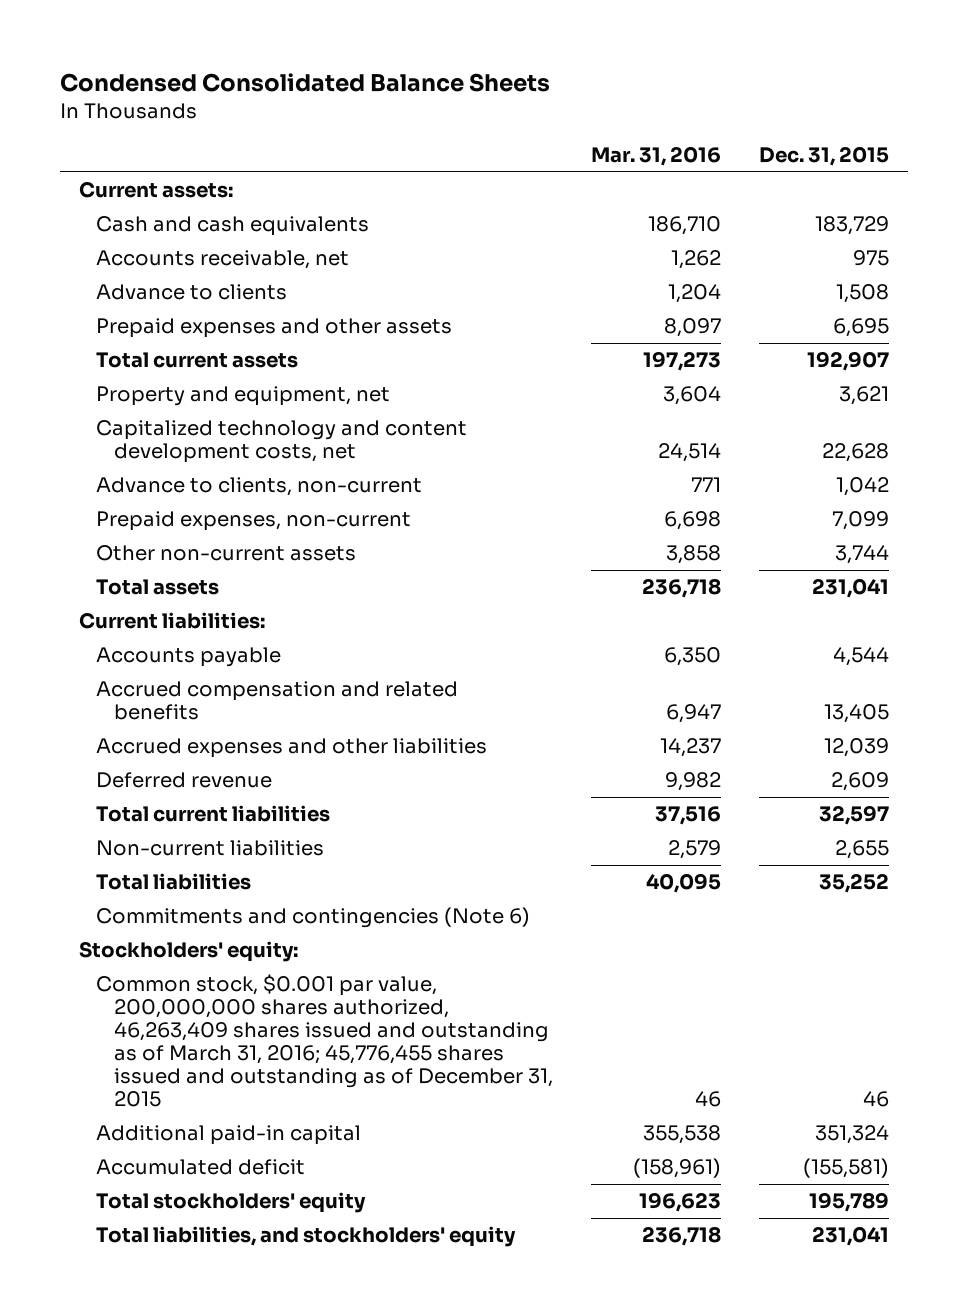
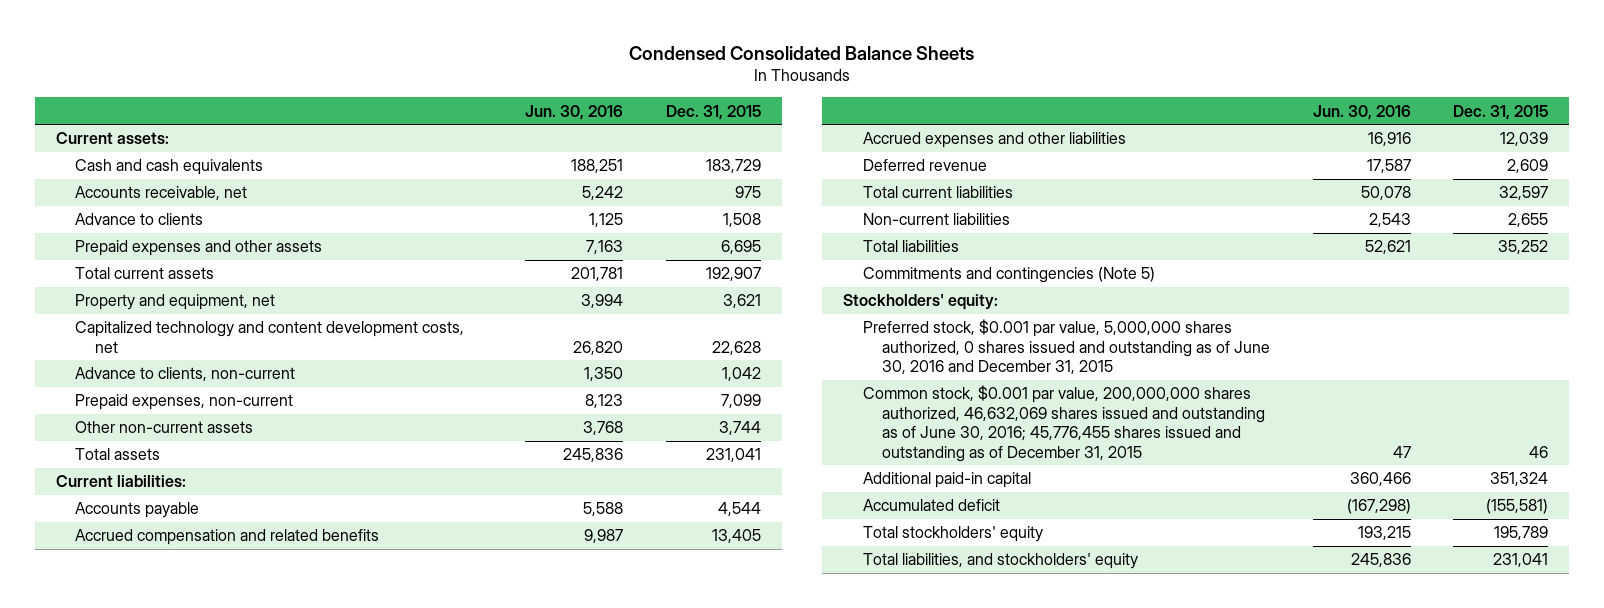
[590,145,721,166] Mar. 31, 2016 -> none
none -> [525,104,624,120] Jun. 30, 2016
[96,907,531,929] Commitments and contingencies (Note 6) -> [862,267,1155,284] Commitments and contingencies (Note 5)
none -> [862,319,1271,375] Preferred stock, $0.001 par value, 5,000,000 shares authorized, 0 shares issued and outstanding as of June 30, 2016 and December 31, 2015
[96,974,554,1108] Common stock, $0.001 par value, 200,000,000 shares authorized, 46,263,409 shares issued and outstanding as of March 31, 2016; 45,776,455 shares issued and outstanding as of December 31, 2015 -> [862,385,1266,462] Common stock, $0.001 par value, 200,000,000 shares authorized, 46,632,069 shares issued and outstanding as of June 30, 2016; 45,776,455 shares issued and outstanding as of December 31, 2015

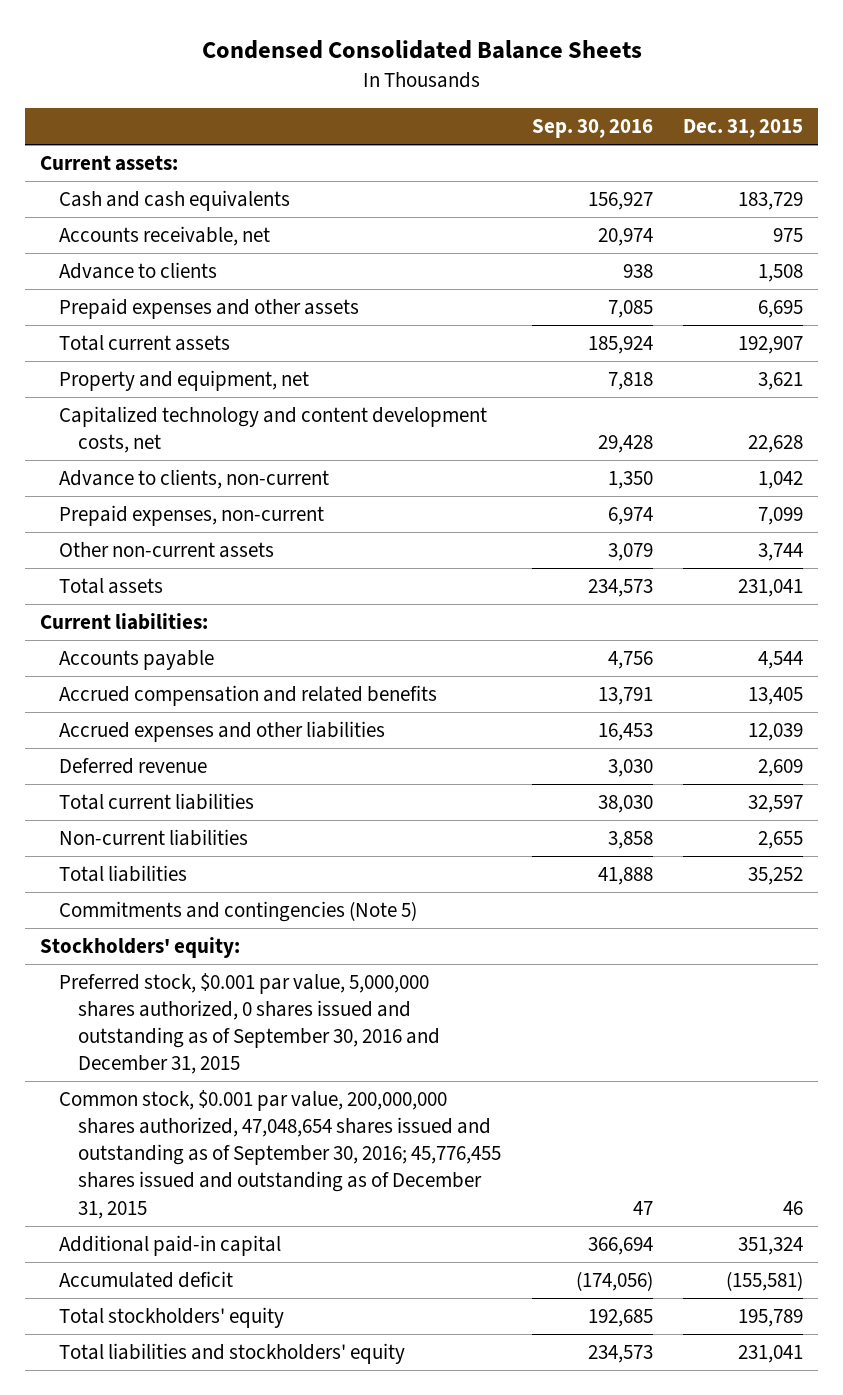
[525,104,624,120] Jun. 30, 2016 -> none
none -> [531,119,653,139] Sep. 30, 2016
[862,319,1271,375] Preferred stock, $0.001 par value, 5,000,000 shares authorized, 0 shares issued and outstanding as of June 30, 2016 and December 31, 2015 -> [59,973,441,1075] Preferred stock, $0.001 par value, 5,000,000 shares authorized, 0 shares issued and outstanding as of September 30, 2016 and December 31, 2015
[862,385,1266,462] Common stock, $0.001 par value, 200,000,000 shares authorized, 46,632,069 shares issued and outstanding as of June 30, 2016; 45,776,455 shares issued and outstanding as of December 31, 2015 -> [59,1090,502,1219] Common stock, $0.001 par value, 200,000,000 shares authorized, 47,048,654 shares issued and outstanding as of September 30, 2016; 45,776,455 shares issued and outstanding as of December 31, 2015
[862,553,1138,570] Total liabilities, and stockholders' equity -> [59,1343,406,1365] Total liabilities and stockholders' equity

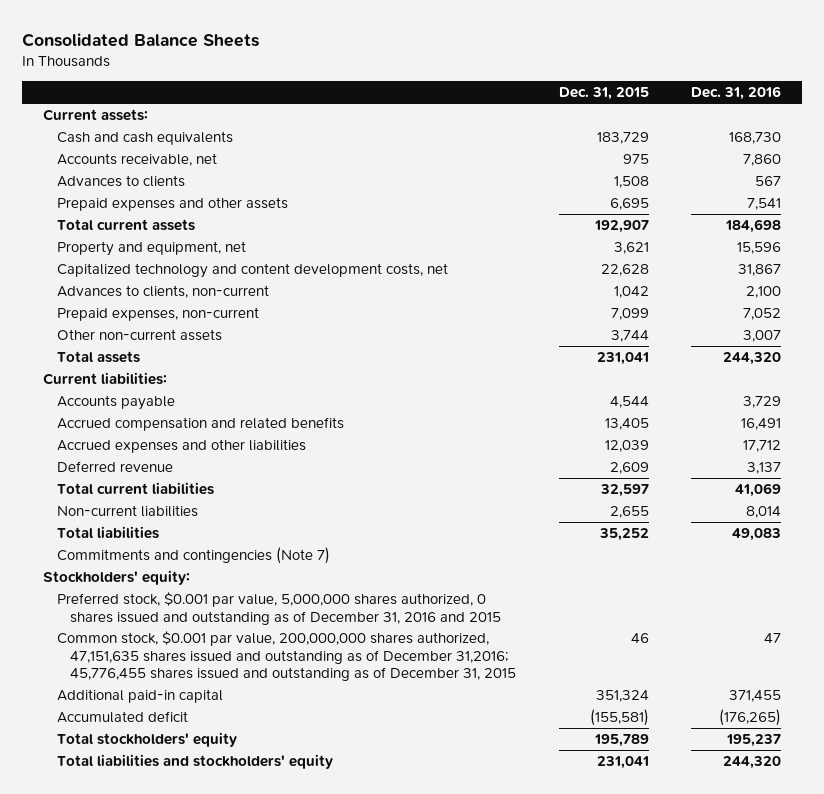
[201,40,642,60] Condensed Consolidated Balance Sheets -> [22,32,260,47] Consolidated Balance Sheets
[531,119,653,139] Sep. 30, 2016 -> none
none -> [691,86,782,101] Dec. 31, 2016
[59,262,218,280] Advance to clients -> [56,175,185,188] Advances to clients
[59,469,330,490] Advance to clients, non-current -> [56,285,269,299] Advances to clients, non-current
[59,901,418,923] Commitments and contingencies (Note 5) -> [56,547,330,565] Commitments and contingencies (Note 7)
[59,973,441,1075] Preferred stock, $0.001 par value, 5,000,000 shares authorized, 0 shares issued and outstanding as of September 30, 2016 and December 31, 2015 -> [56,592,502,625] Preferred stock, $0.001 par value, 5,000,000 shares authorized, 0 shares issued and outstanding as of December 31, 2016 and 2015
[59,1090,502,1219] Common stock, $0.001 par value, 200,000,000 shares authorized, 47,048,654 shares issued and outstanding as of September 30, 2016; 45,776,455 shares issued and outstanding as of December 31, 2015 -> [56,631,517,682] Common stock, $0.001 par value, 200,000,000 shares authorized, 47,151,635 shares issued and outstanding as of December 31,2016; 45,776,455 shares issued and outstanding as of December 31, 2015

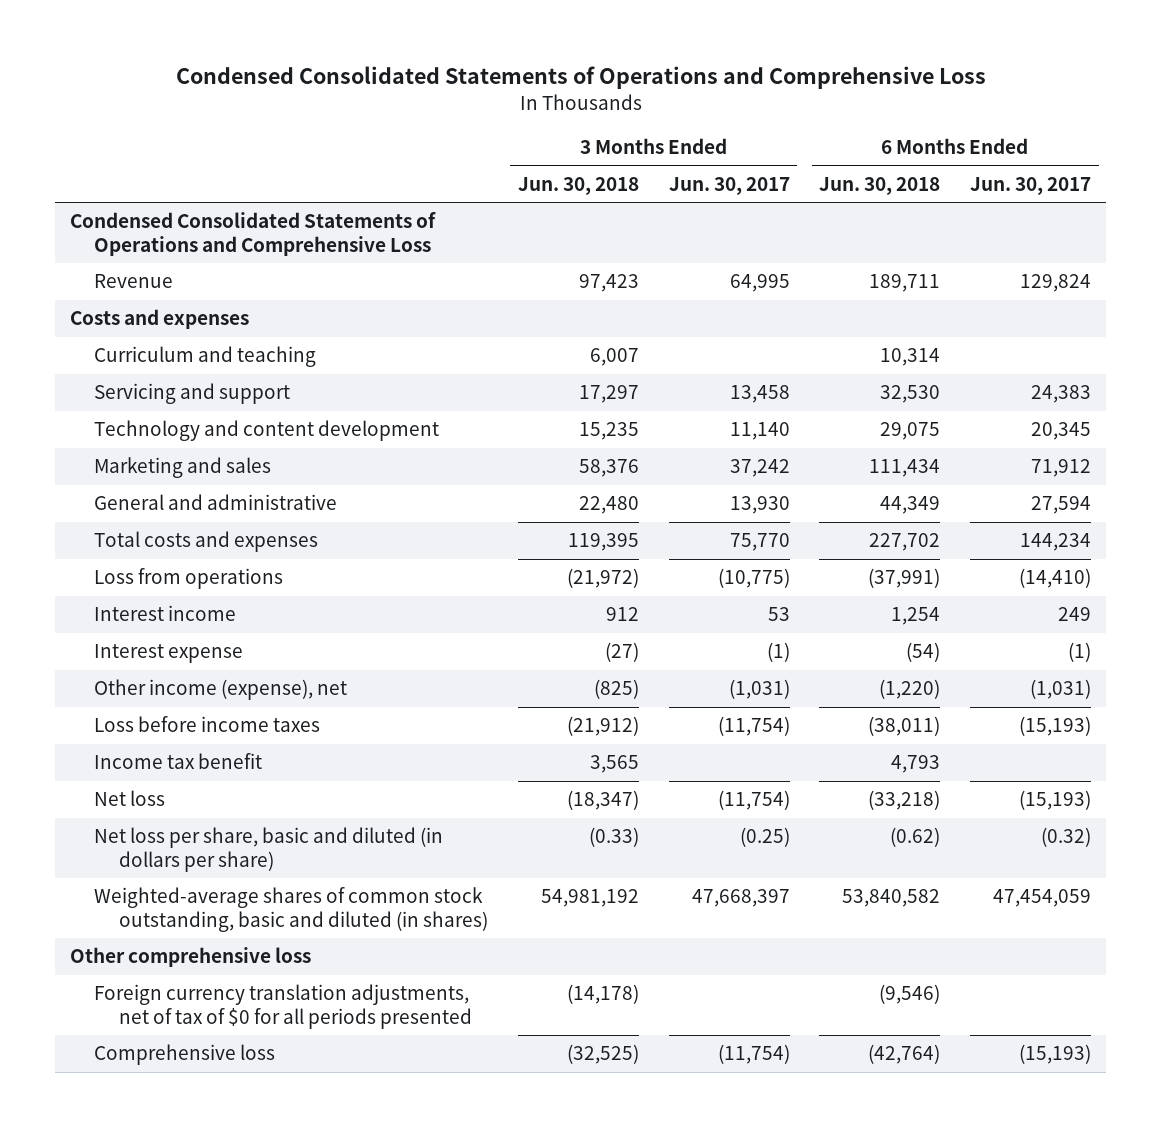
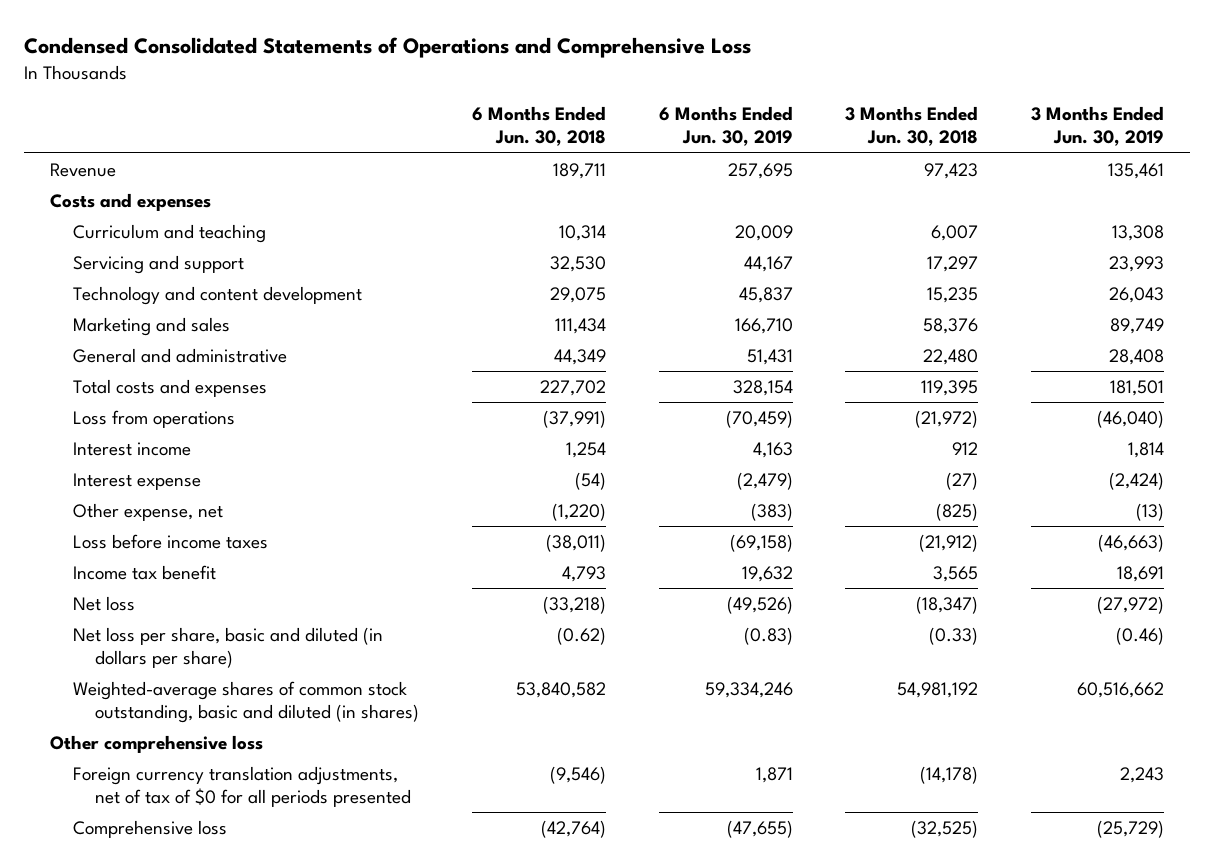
[668,176,790,195] Jun. 30, 2017 -> none
[970,176,1092,195] Jun. 30, 2017 -> none
none -> [658,106,793,147] 6 Months Ended Jun. 30, 2019
none -> [1031,106,1165,147] 3 Months Ended Jun. 30, 2019
[69,212,436,256] Condensed Consolidated Statements of Operations and Comprehensive Loss -> none
[94,679,348,701] Other income (expense), net -> [72,502,223,521] Other expense, net

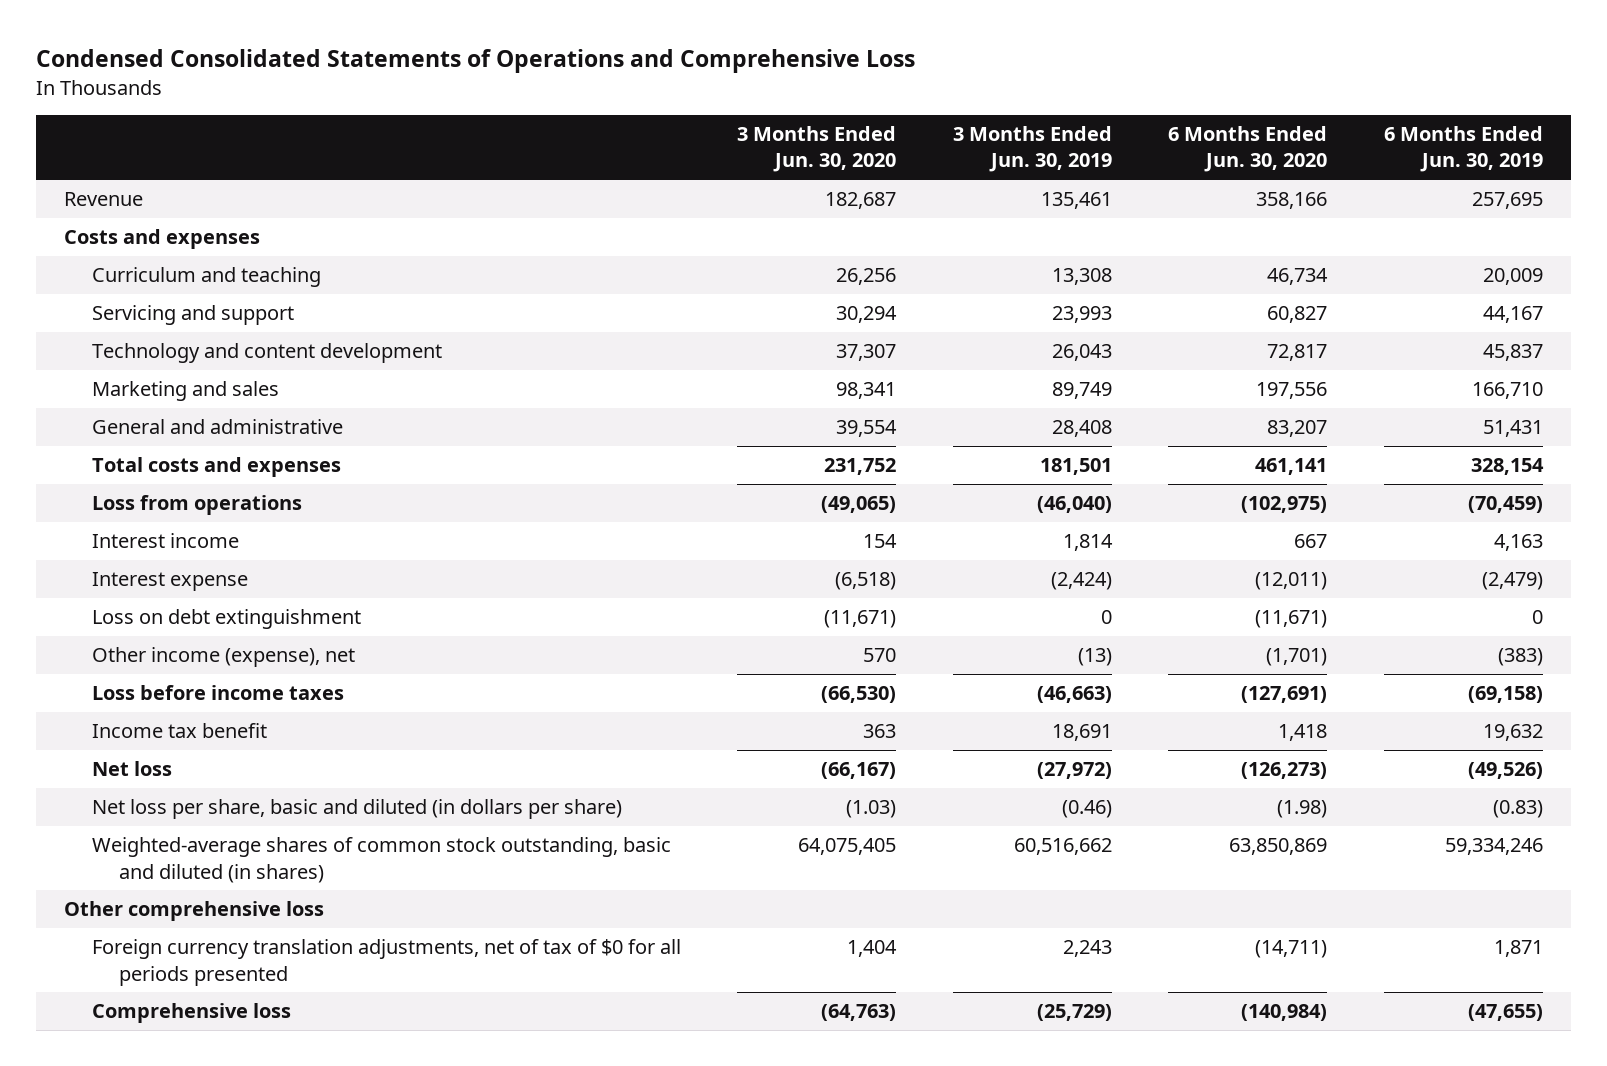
[471,106,606,147] 6 Months Ended Jun. 30, 2018 -> none
[845,106,979,147] 3 Months Ended Jun. 30, 2018 -> none
none -> [737,126,897,173] 3 Months Ended Jun. 30, 2020
none -> [1168,126,1328,173] 6 Months Ended Jun. 30, 2020
none -> [91,609,361,630] Loss on debt extinguishment
[72,502,223,521] Other expense, net -> [91,647,355,668] Other income (expense), net

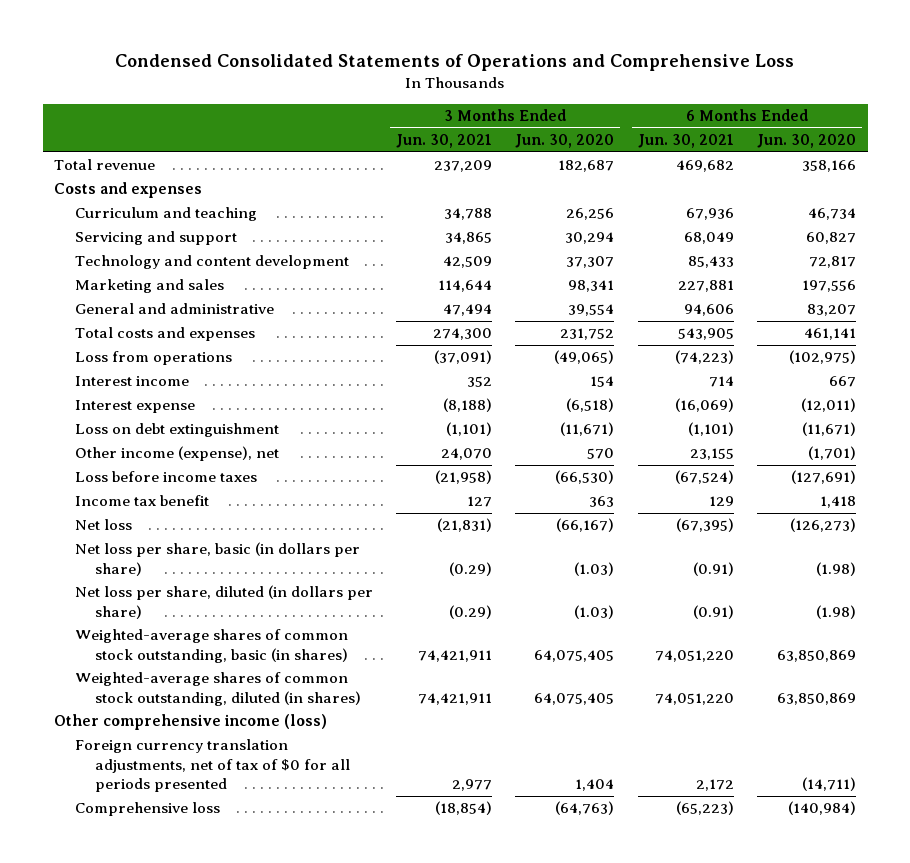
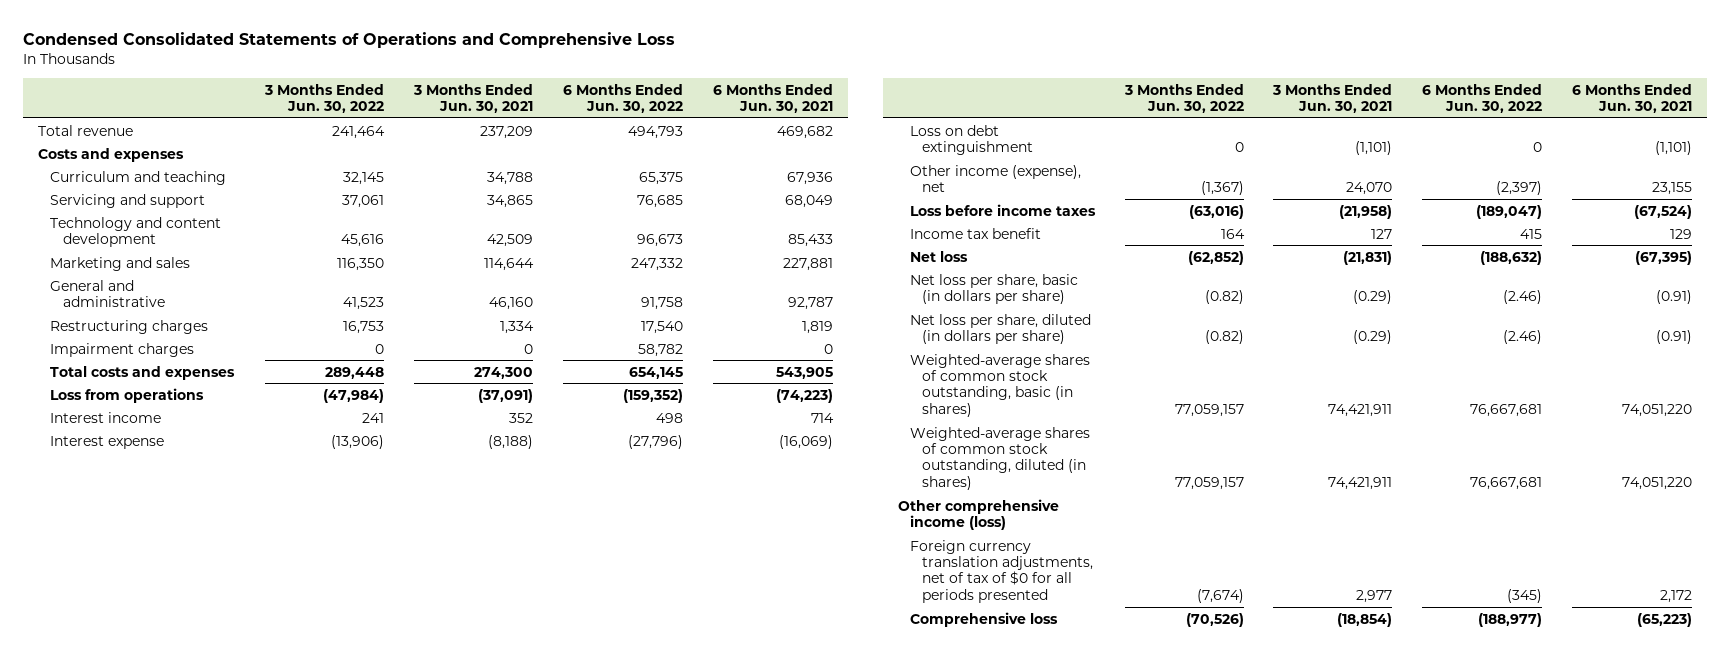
[515,134,615,149] Jun. 30, 2020 -> none
[756,134,856,149] Jun. 30, 2020 -> none
none -> [264,83,385,114] 3 Months Ended Jun. 30, 2022
none -> [562,83,683,114] 6 Months Ended Jun. 30, 2022
[442,304,492,317] 47,494 -> [489,297,534,311] 46,160
[683,304,734,317] 94,606 -> [787,297,833,311] 92,787
none -> [50,319,209,334] Restructuring charges
none -> [50,342,195,357] Impairment charges

